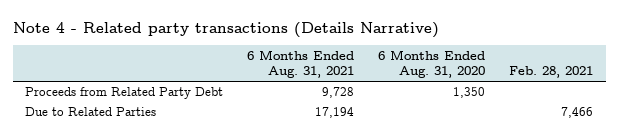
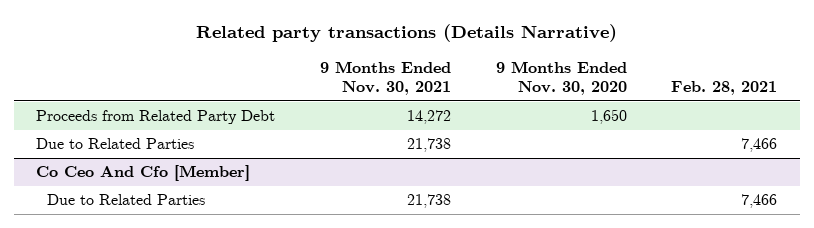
[13,21,440,38] Note 4 - Related party transactions (Details Narrative) -> [195,23,617,42] Related party transactions (Details Narrative)
[247,49,355,79] 6 Months Ended Aug. 31, 2021 -> none
[378,49,486,79] 6 Months Ended Aug. 31, 2020 -> none
none -> [319,60,451,96] 9 Months Ended Nov. 30, 2021
none -> [495,60,627,96] 9 Months Ended Nov. 30, 2020
none -> [36,165,251,182] Co Ceo And Cfo [Member]
none -> [47,194,206,206] Due to Related Parties

